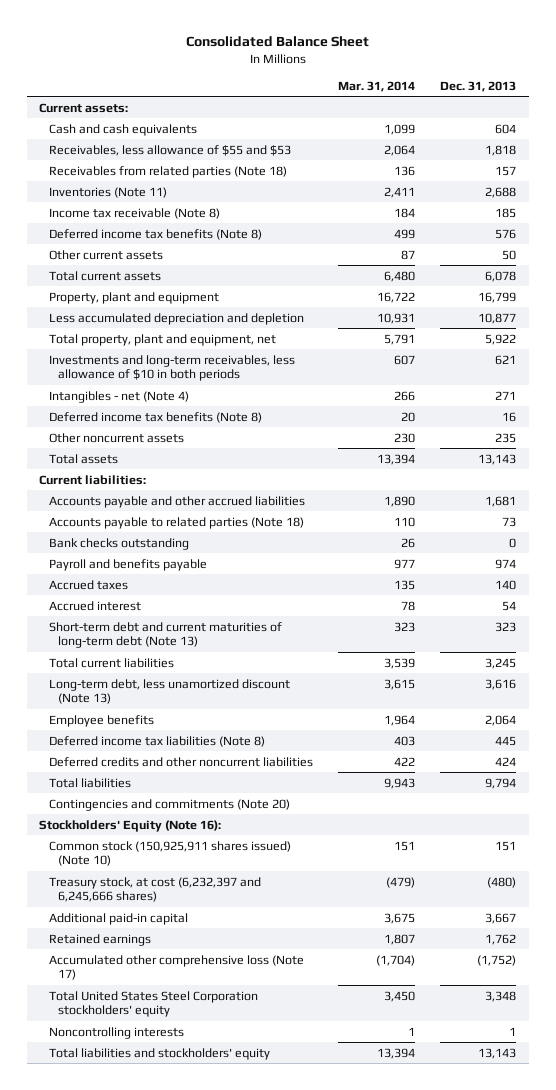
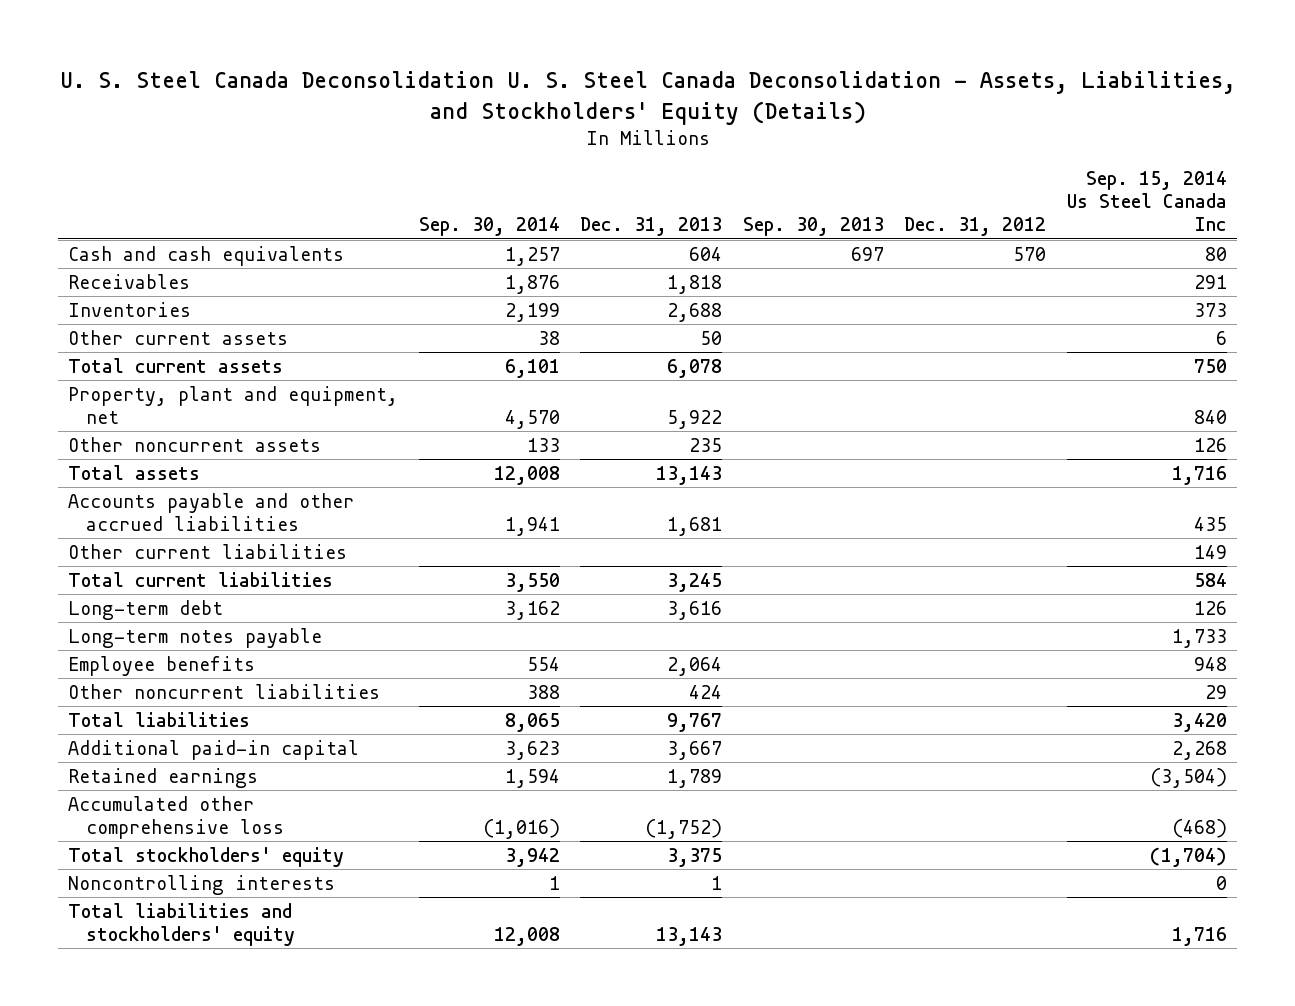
[185,35,369,47] Consolidated Balance Sheet -> [59,71,1236,125] U. S. Steel Canada Deconsolidation U. S. Steel Canada Deconsolidation - Assets, Liabilities, and Stockholders' Equity (Details)
[337,80,415,92] Mar. 31, 2014 -> none
none -> [418,217,560,237] Sep. 30, 2014
none -> [742,217,884,237] Sep. 30, 2013
none -> [904,217,1047,237] Dec. 31, 2012
none -> [1067,171,1228,232] Sep. 15, 2014 Us Steel Canada Inc
[39,102,129,113] Current assets: -> none
[48,165,287,178] Receivables from related parties (Note 18) -> none
[48,207,220,219] Income tax receivable (Note 8) -> none
[48,228,262,240] Deferred income tax benefits (Note 8) -> none
[48,144,291,156] Receivables, less allowance of $55 and $53 -> [68,273,191,289] Receivables
[48,186,167,198] Inventories (Note 11) -> [68,301,192,317] Inventories
[48,291,219,304] Property, plant and equipment -> none
[48,312,304,325] Less accumulated depreciation and depletion -> none
[48,354,295,382] Investments and long-term receivables, less allowance of $10 in both periods -> none
[48,390,189,403] Intangibles - net (Note 4) -> none
[48,411,262,423] Deferred income tax benefits (Note 8) -> none
[48,333,276,346] Total property, plant and equipment, net -> [68,385,399,424] Property, plant and equipment, net
[39,474,147,485] Current liabilities: -> none
[48,516,304,529] Accounts payable to related parties (Note 18) -> none
[48,537,189,550] Bank checks outstanding -> none
[48,558,207,571] Payroll and benefits payable -> none
[48,579,128,590] Accrued taxes -> none
[48,600,141,611] Accrued interest -> none
[48,621,282,649] Short-term debt and current maturities of long-term debt (Note 13) -> none
none -> [68,543,348,559] Other current liabilities
[48,678,290,705] Long-term debt, less unamortized discount (Note 13) -> [68,599,224,620] Long-term debt
none -> [68,627,323,648] Long-term notes payable
[48,735,265,747] Deferred income tax liabilities (Note 8) -> none
[48,798,290,811] Contingencies and commitments (Note 20) -> none
[39,819,222,832] Stockholders' Equity (Note 16): -> none
[48,840,291,867] Common stock (150,925,911 shares issued) (Note 10) -> none
[48,876,261,903] Treasury stock, at cost (6,232,397 and 6,245,666 shares) -> none
[48,756,313,767] Deferred credits and other noncurrent liabilities -> [68,683,381,699] Other noncurrent liabilities
[485,777,517,789] 9,794 -> [667,712,723,732] 9,767
[485,933,517,945] 1,762 -> [667,768,723,788] 1,789
[48,954,304,981] Accumulated other comprehensive loss (Note 17) -> [68,795,285,839] Accumulated other comprehensive loss
[48,990,258,1018] Total United States Steel Corporation stockholders' equity -> [68,846,345,867] Total stockholders' equity
[485,990,517,1002] 3,348 -> [667,847,723,867] 3,375

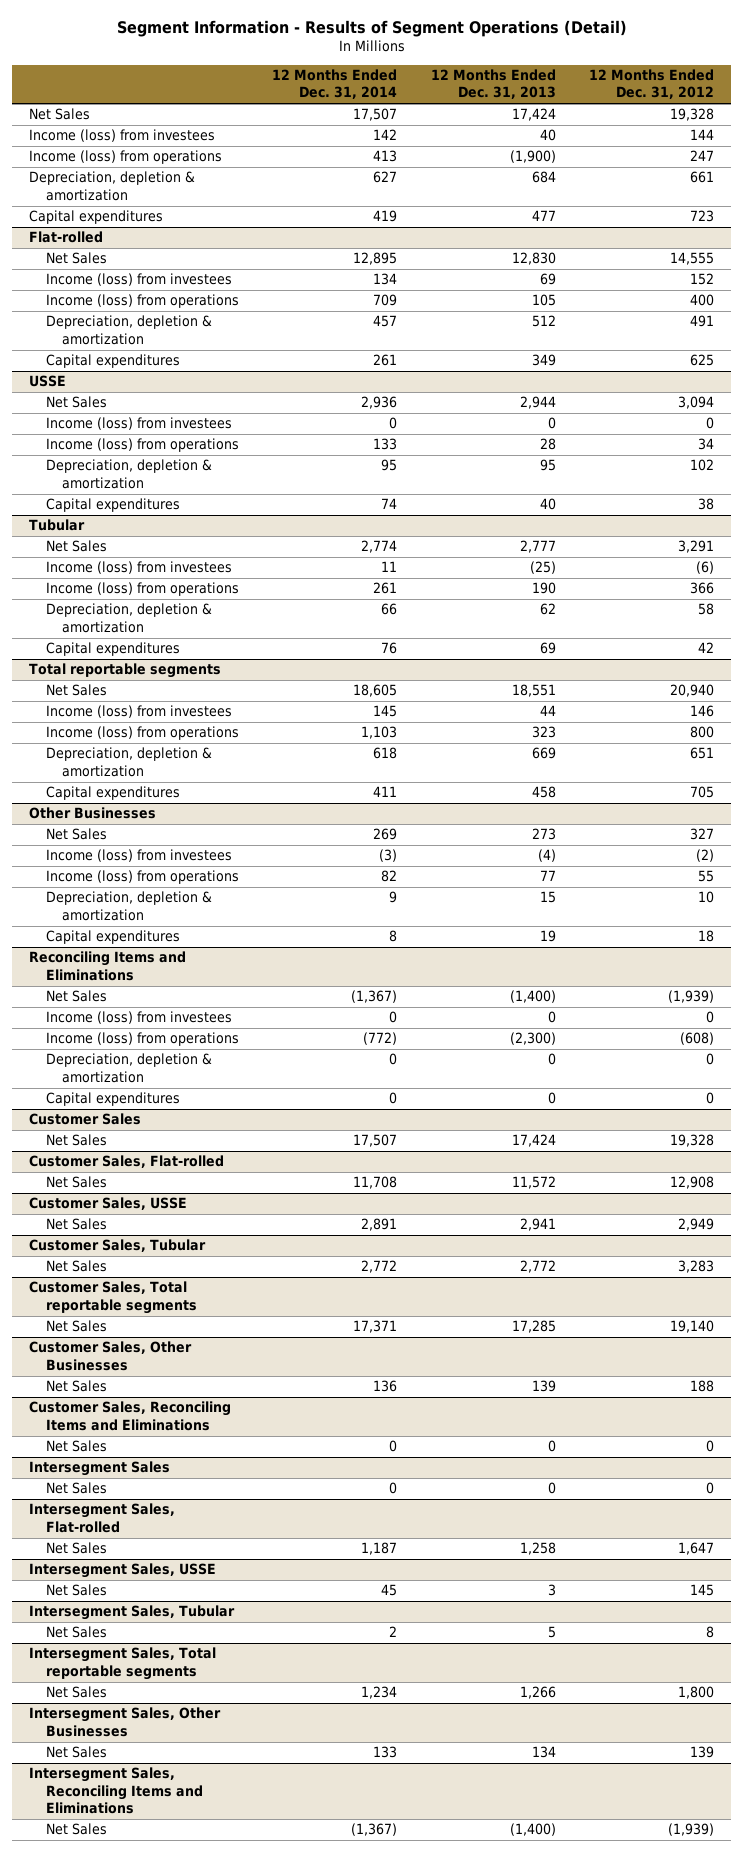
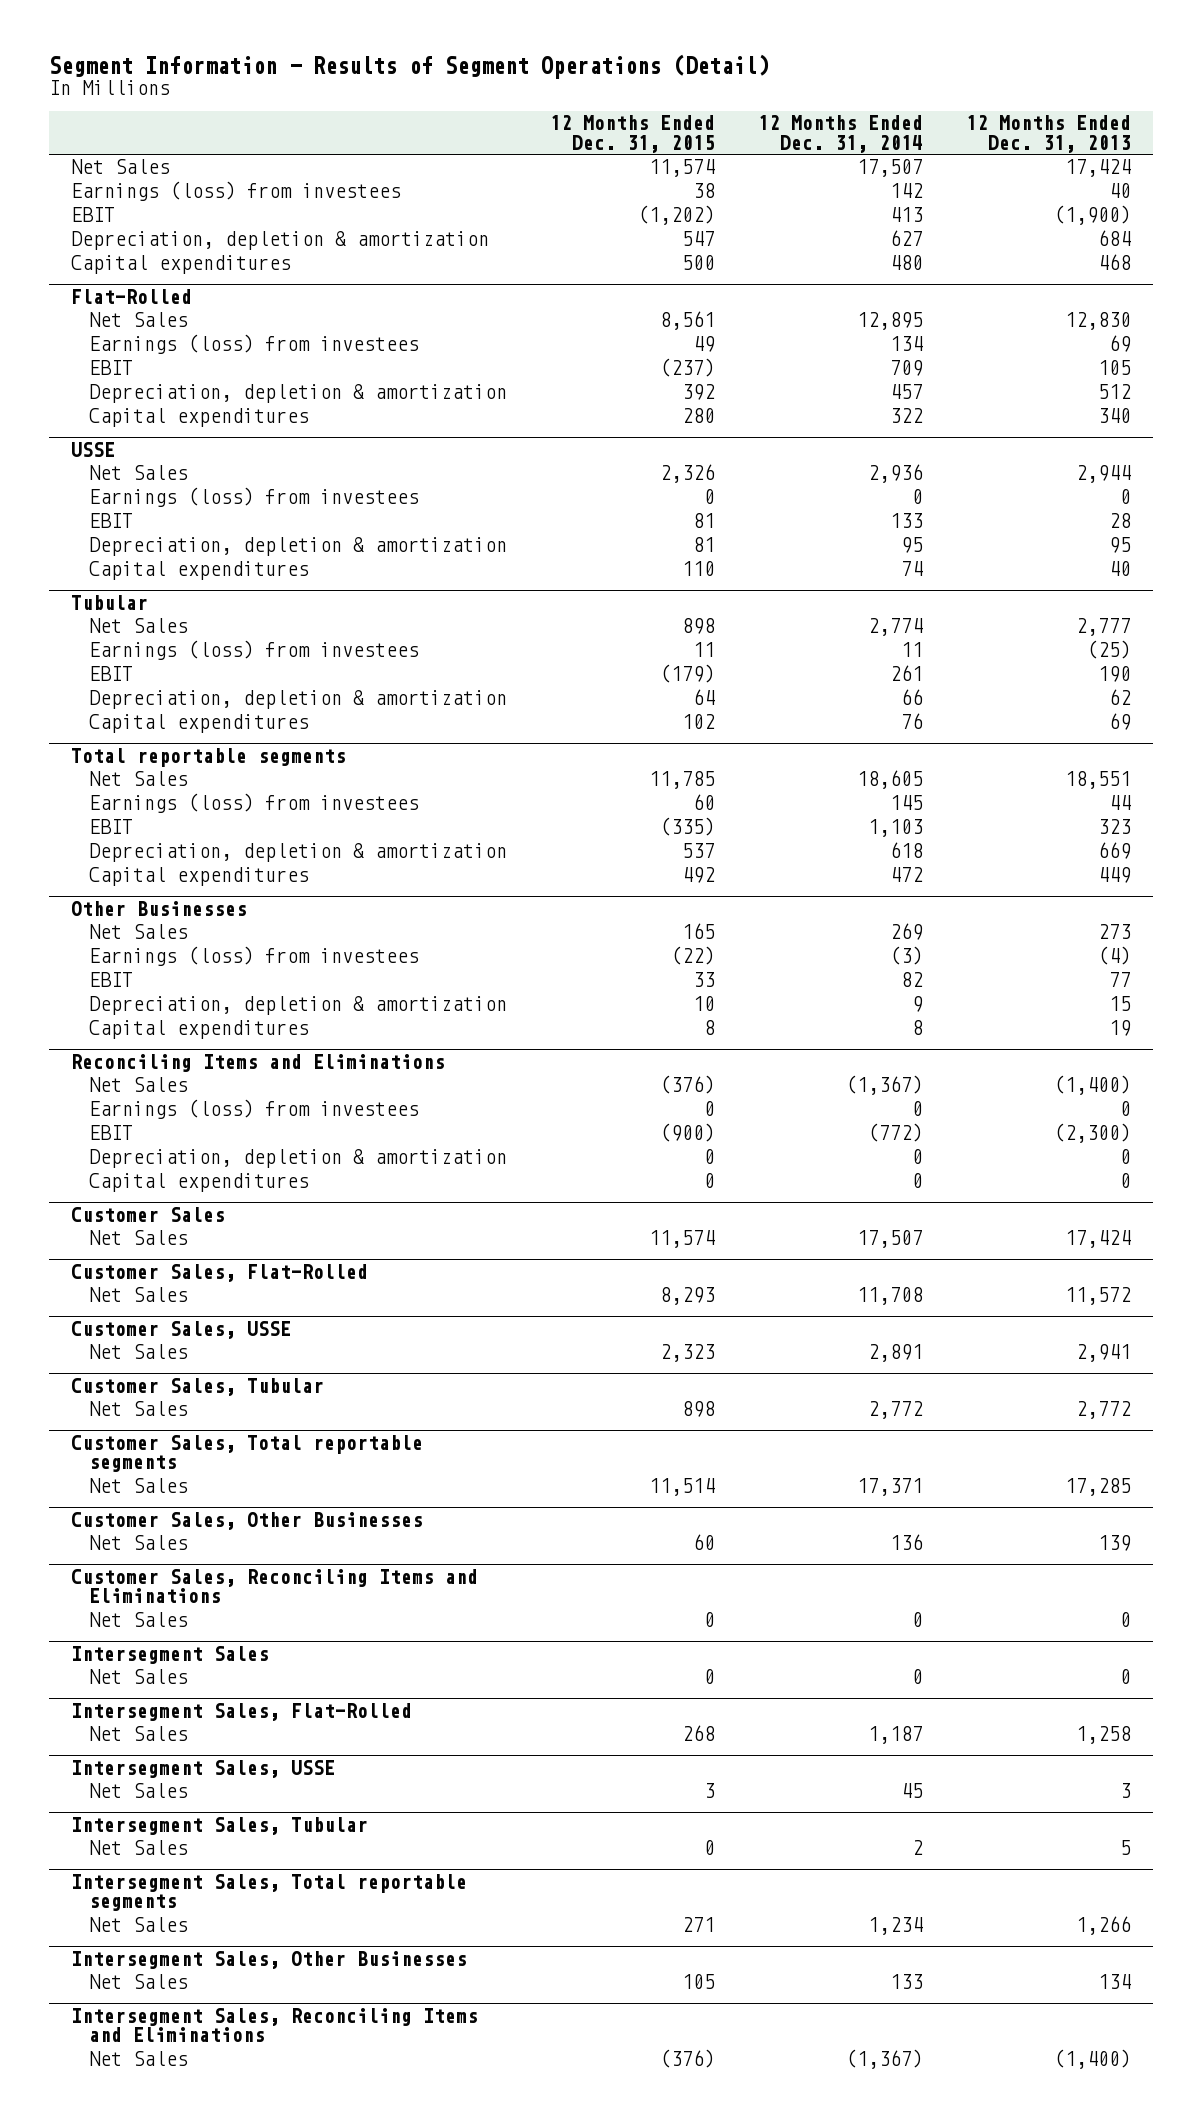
[589,69,715,100] 12 Months Ended Dec. 31, 2012 -> none
none -> [549,115,715,153] 12 Months Ended Dec. 31, 2015
[29,129,216,143] Income (loss) from investees -> [70,181,401,202] Earnings (loss) from investees
[29,150,223,165] Income (loss) from operations -> [70,207,115,223] EBIT
[373,210,398,223] 419 -> [889,255,923,271] 480
[531,210,556,222] 477 -> [1098,254,1132,271] 468
[29,231,104,244] Flat-rolled -> [70,288,192,304] Flat-Rolled
[45,273,232,287] Income (loss) from investees -> [88,334,419,355] Earnings (loss) from investees
[45,294,239,309] Income (loss) from operations -> [88,360,133,376] EBIT
[373,354,398,367] 261 -> [889,408,923,424] 322
[531,354,556,367] 349 -> [1098,408,1132,424] 340
[45,417,232,431] Income (loss) from investees -> [88,487,419,508] Earnings (loss) from investees
[45,438,239,453] Income (loss) from operations -> [88,513,133,529] EBIT
[45,561,232,575] Income (loss) from investees -> [88,640,419,661] Earnings (loss) from investees
[45,582,239,597] Income (loss) from operations -> [88,666,133,682] EBIT
[45,705,232,719] Income (loss) from investees -> [88,793,419,814] Earnings (loss) from investees
[45,726,239,741] Income (loss) from operations -> [88,819,133,835] EBIT
[373,786,398,798] 411 -> [889,867,923,883] 472
[531,786,556,799] 458 -> [1098,867,1132,884] 449
[45,849,232,863] Income (loss) from investees -> [88,946,419,967] Earnings (loss) from investees
[45,870,239,885] Income (loss) from operations -> [88,972,133,988] EBIT
[45,1011,232,1025] Income (loss) from investees -> [88,1099,419,1120] Earnings (loss) from investees
[45,1032,239,1047] Income (loss) from operations -> [88,1125,133,1141] EBIT
[29,1155,225,1169] Customer Sales, Flat-rolled -> [70,1263,368,1282] Customer Sales, Flat-Rolled
[29,1503,176,1533] Intersegment Sales, Flat-rolled -> [70,1702,412,1721] Intersegment Sales, Flat-Rolled

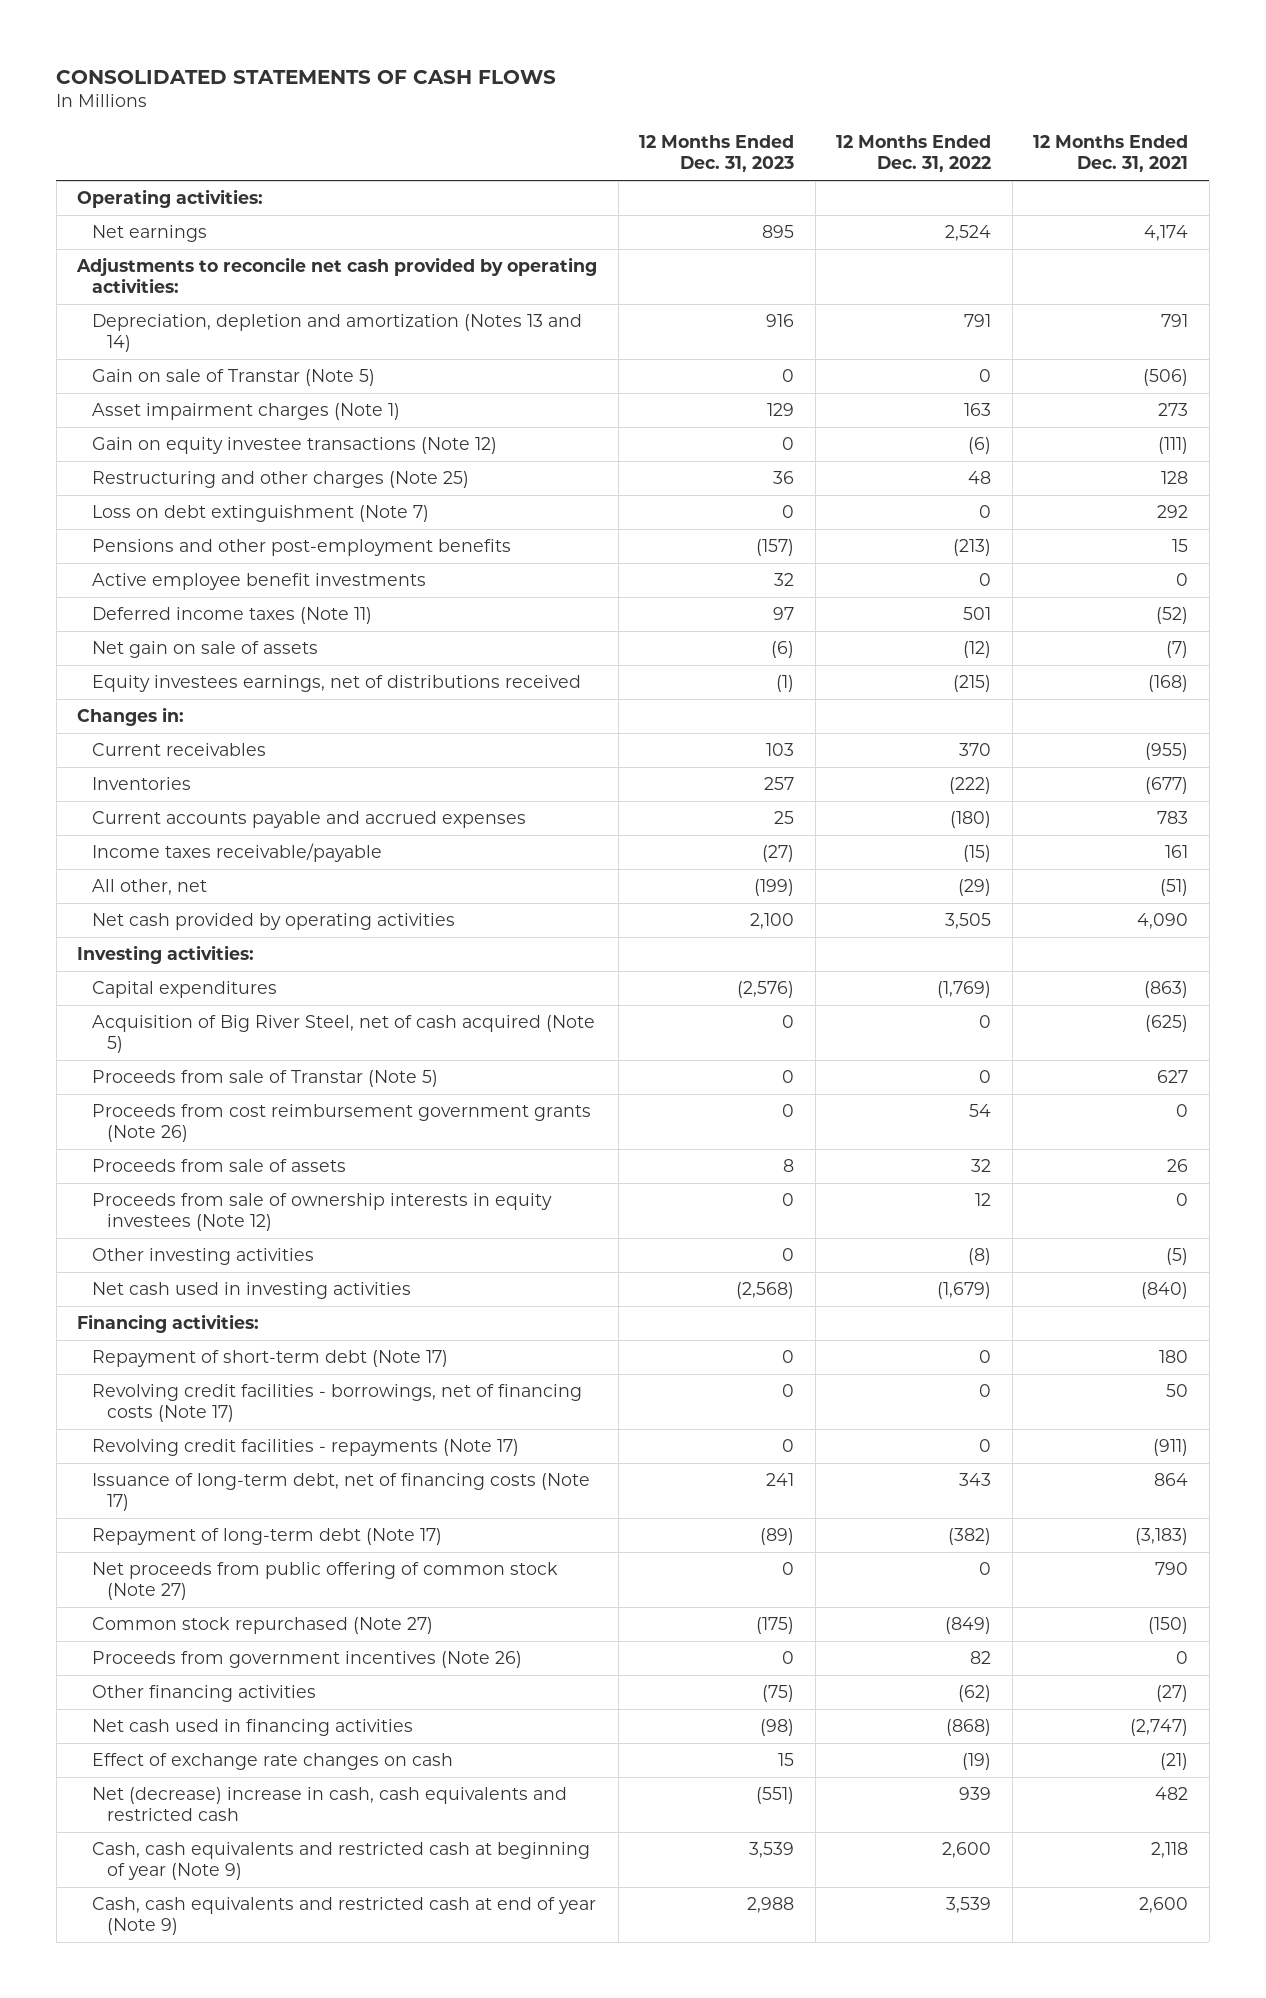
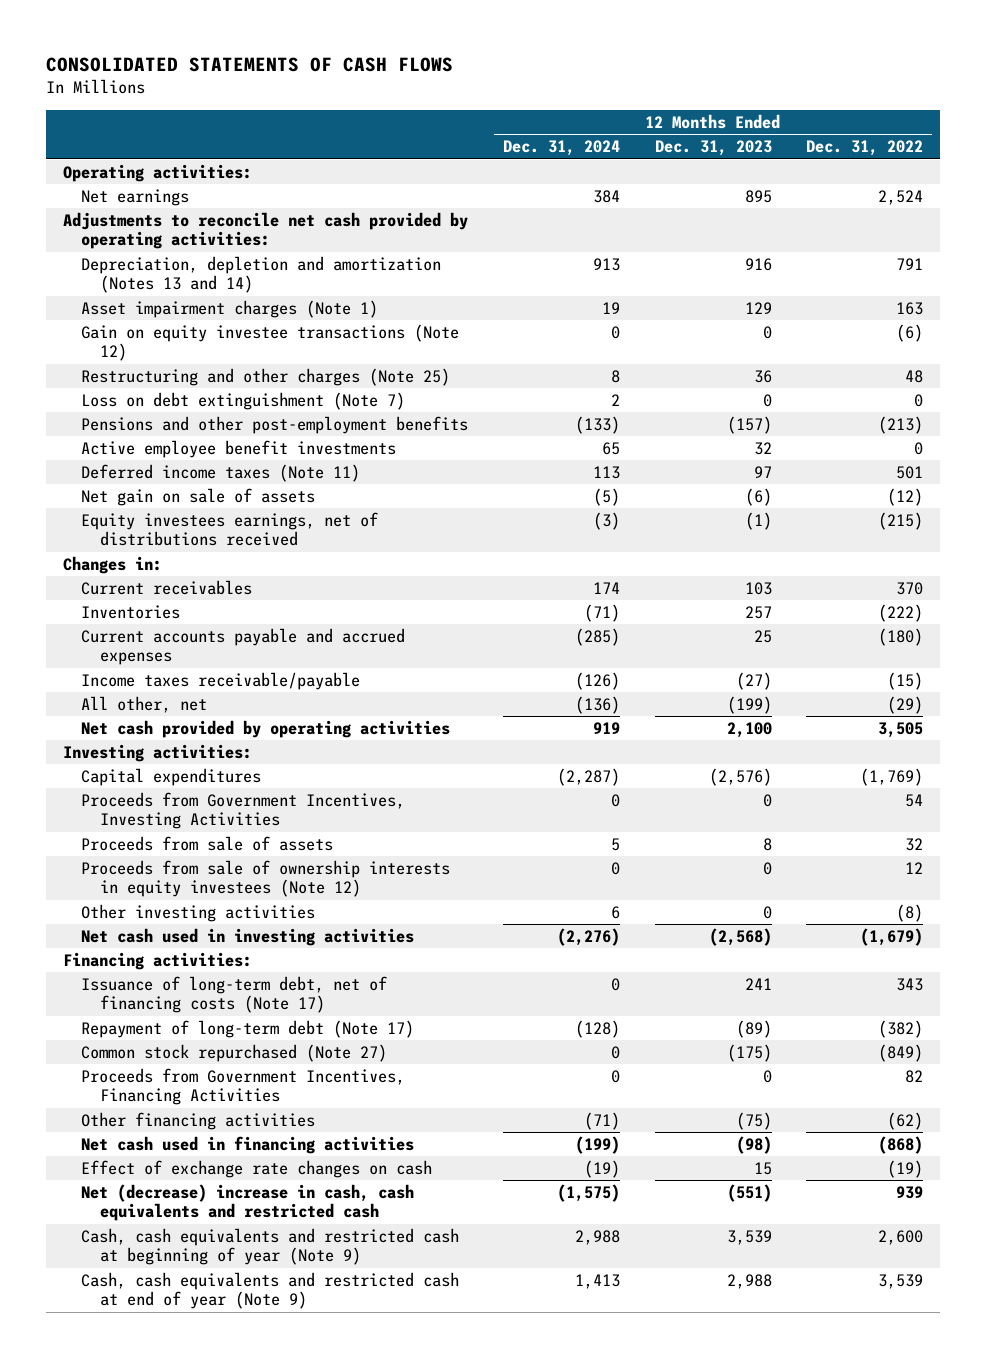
[1033,135,1189,173] 12 Months Ended Dec. 31, 2021 -> none
none -> [503,140,621,157] Dec. 31, 2024
[92,369,376,387] Gain on sale of Transtar (Note 5) -> none
[92,1015,596,1054] Acquisition of Big River Steel, net of cash acquired (Note 5) -> none
[92,1070,439,1088] Proceeds from sale of Transtar (Note 5) -> none
[92,1104,592,1143] Proceeds from cost reimbursement government grants (Note 26) -> [81,791,406,830] Proceeds from Government Incentives, Investing Activities
[92,1350,449,1368] Repayment of short-term debt (Note 17) -> none
[92,1384,583,1423] Revolving credit facilities - borrowings, net of financing costs (Note 17) -> none
[92,1439,520,1457] Revolving credit facilities - repayments (Note 17) -> none
[92,1562,559,1601] Net proceeds from public offering of common stock (Note 27) -> none
[92,1651,523,1669] Proceeds from government incentives (Note 26) -> [81,1067,406,1106] Proceeds from Government Incentives, Financing Activities

